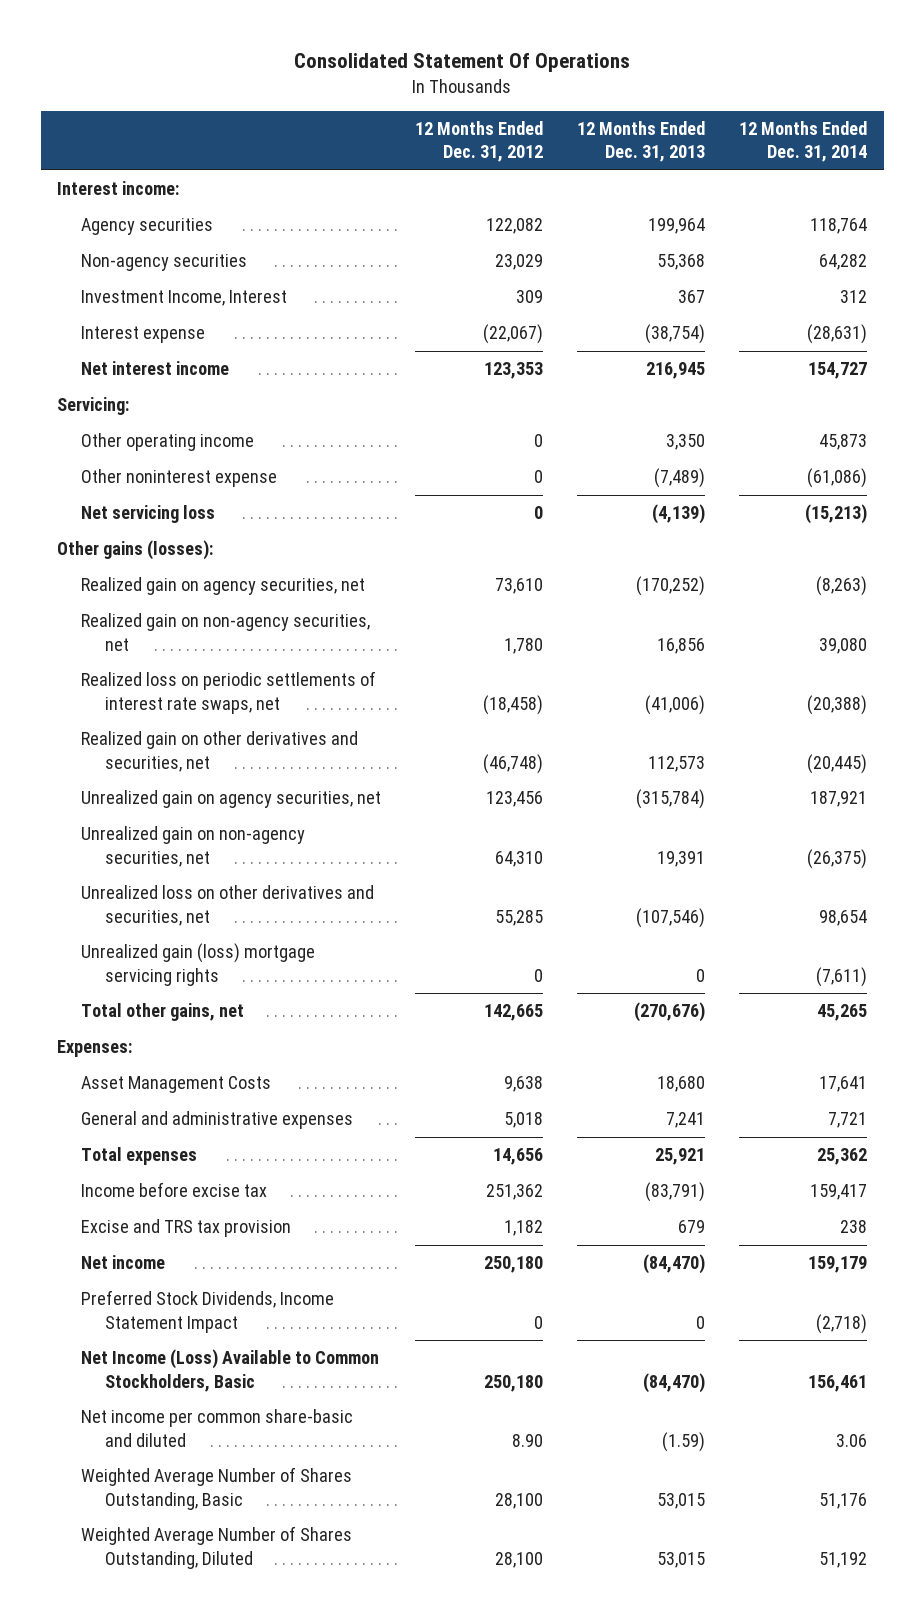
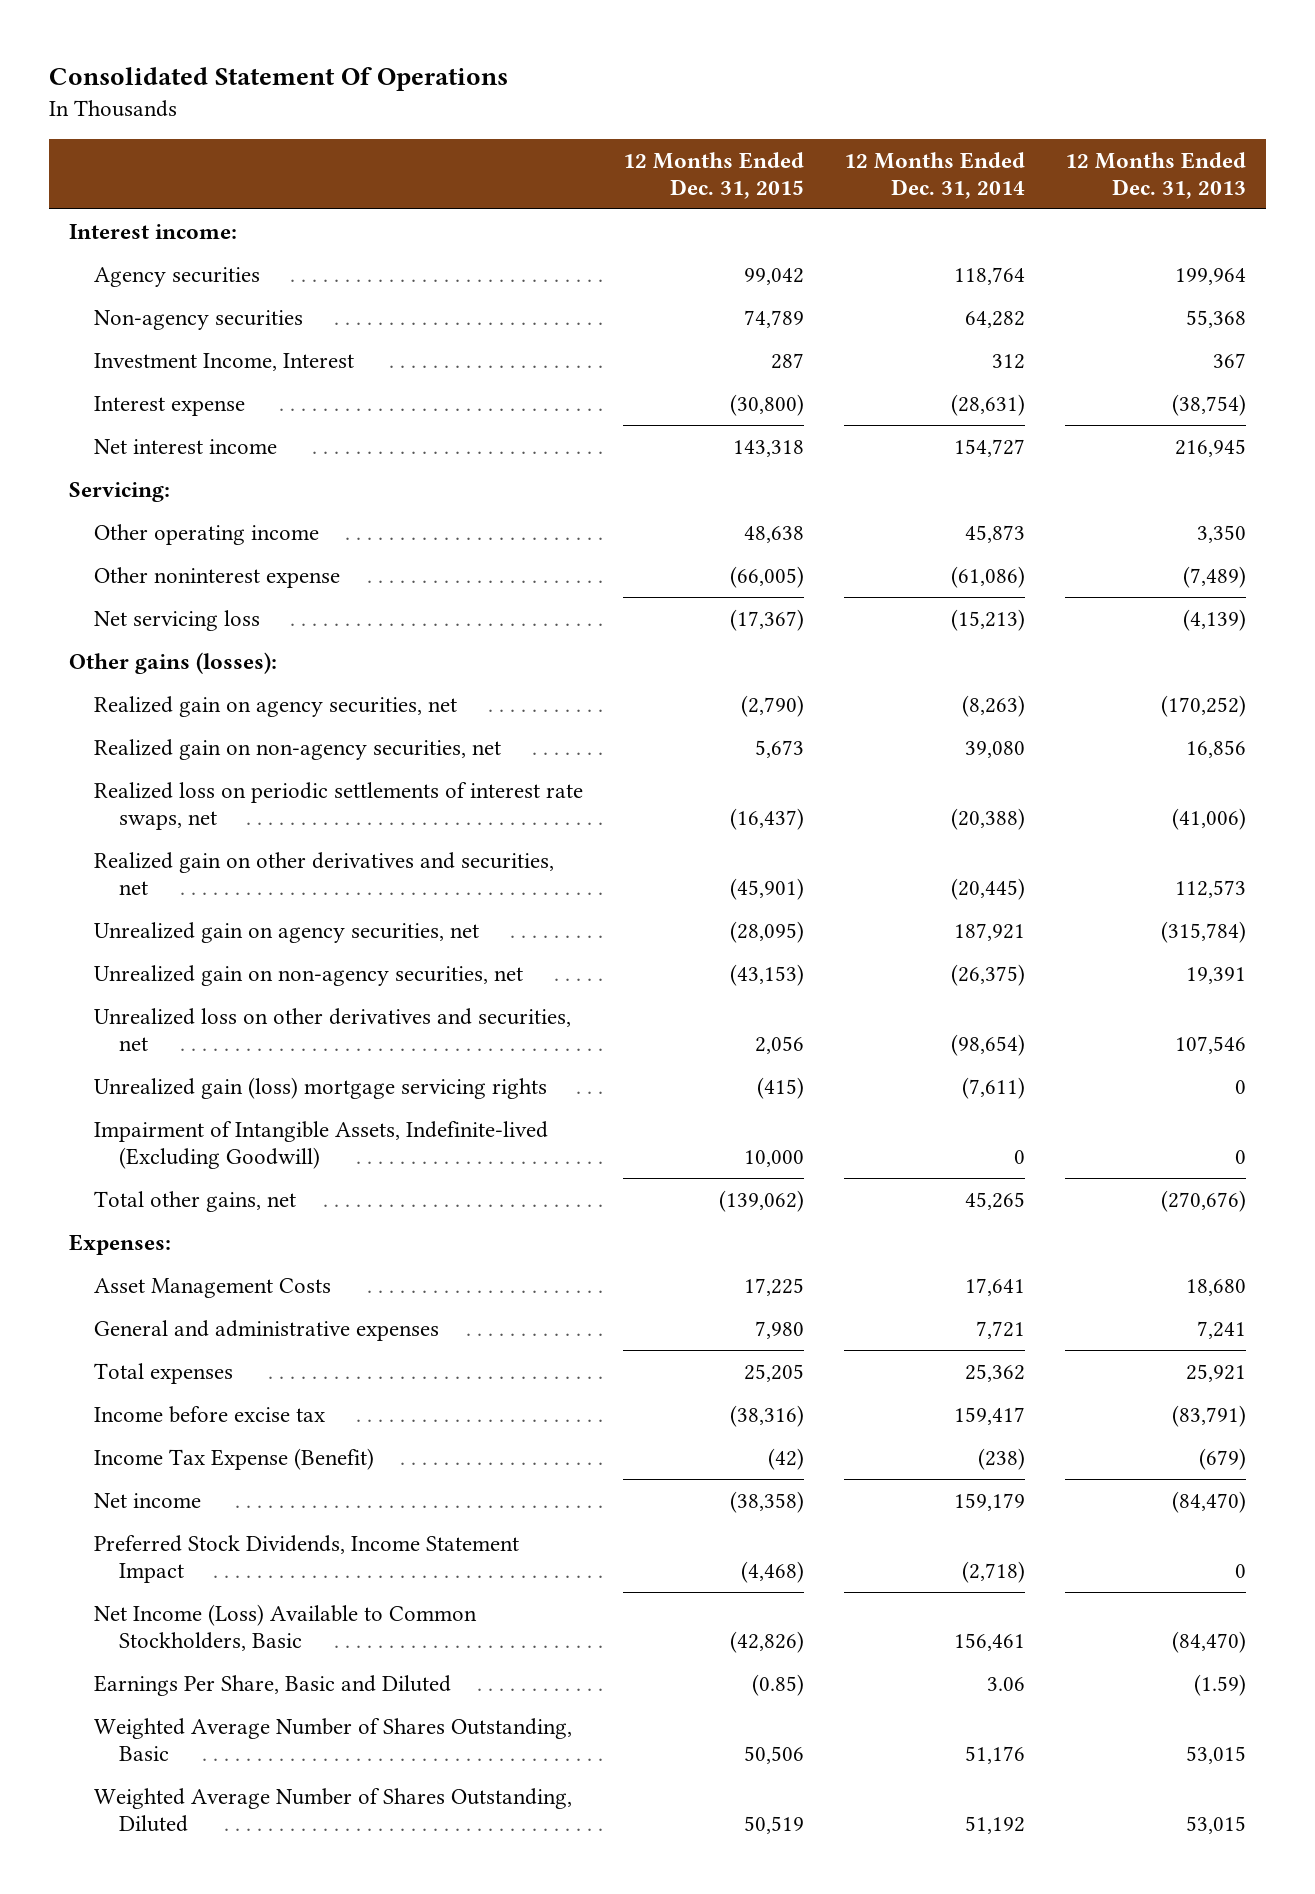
[415,120,544,163] 12 Months Ended Dec. 31, 2012 -> none
none -> [623,151,805,199] 12 Months Ended Dec. 31, 2015
[636,907,706,928] (107,546) -> [1175,1036,1247,1055] 107,546
[818,909,867,926] 98,654 -> [951,1034,1026,1057] (98,654)
none -> [94,1120,549,1170] Impairment of Intangible Assets, Indefinite-lived (Excluding Goodwill)
[81,1219,292,1238] Excise and TRS tax provision -> none
none -> [94,1447,375,1470] Income Tax Expense (Benefit)
[81,1409,354,1447] Net income per common share-basic and diluted -> [94,1674,452,1696] Earnings Per Share, Basic and Diluted

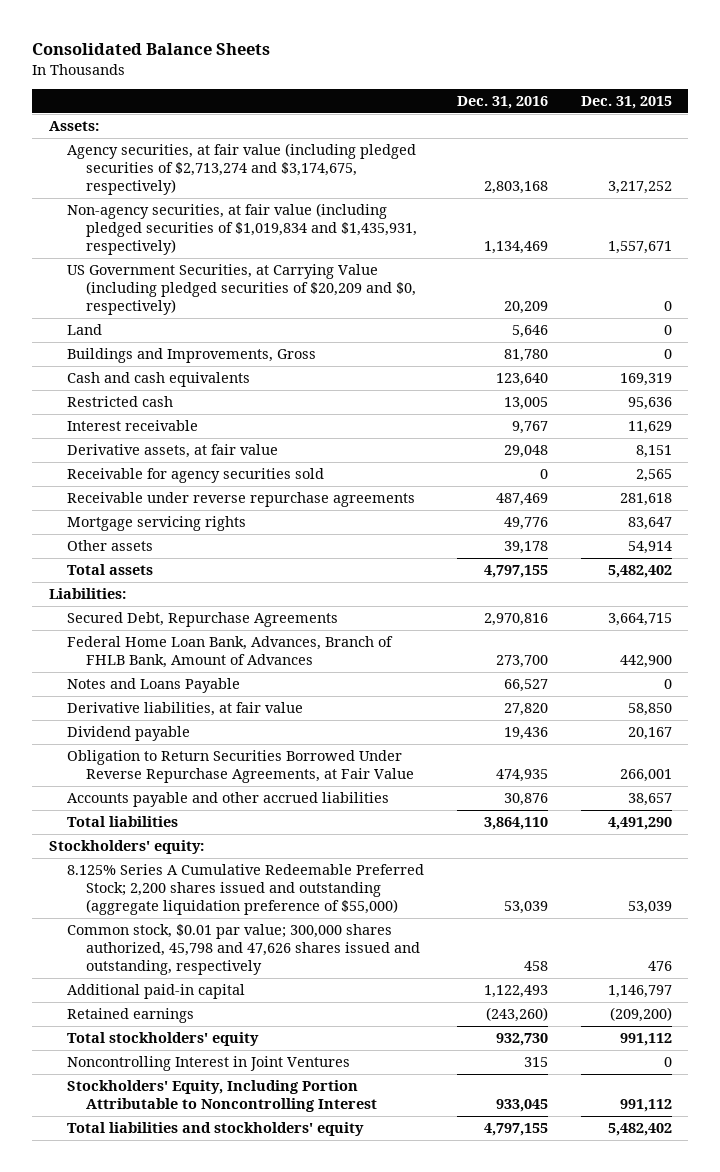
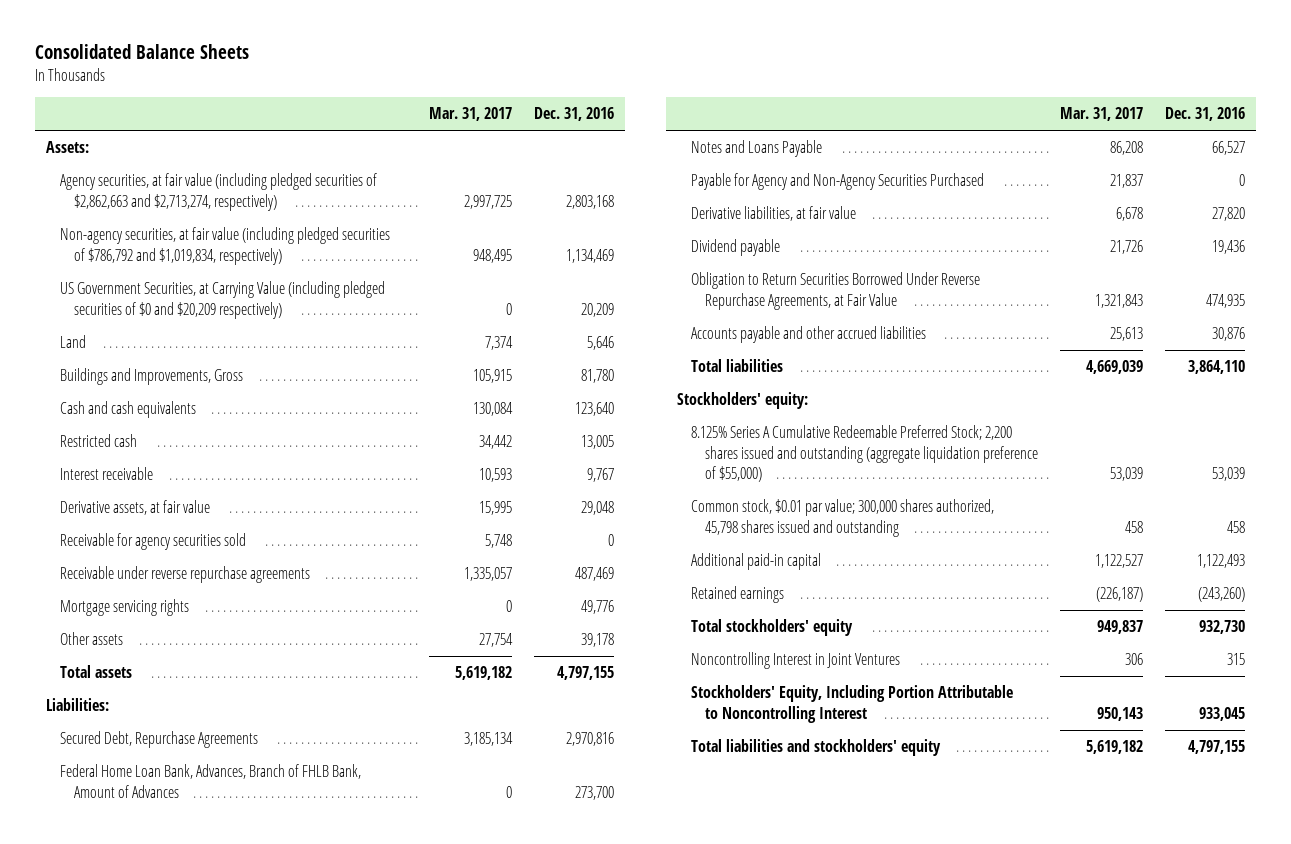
[580,96,672,110] Dec. 31, 2015 -> none
none -> [428,107,512,122] Mar. 31, 2017
[67,143,417,196] Agency securities, at fair value (including pledged securities of $2,713,274 and $3,174,675, respectively) -> [59,173,377,211] Agency securities, at fair value (including pledged securities of $2,862,663 and $2,713,274, respectively)
[67,203,417,256] Non-agency securities, at fair value (including pledged securities of $1,019,834 and $1,435,931, respectively) -> [59,227,390,265] Non-agency securities, at fair value (including pledged securities of $786,792 and $1,019,834, respectively)
[67,264,416,316] US Government Securities, at Carrying Value (including pledged securities of $20,209 and $0, respectively) -> [59,281,385,319] US Government Securities, at Carrying Value (including pledged securities of $0 and $20,209 respectively)
none -> [690,173,984,191] Payable for Agency and Non-Agency Securities Purchased
[67,924,420,976] Common stock, $0.01 par value; 300,000 shares authorized, 45,798 and 47,626 shares issued and outstanding, respectively -> [690,499,994,537] Common stock, $0.01 par value; 300,000 shares authorized, 45,798 shares issued and outstanding

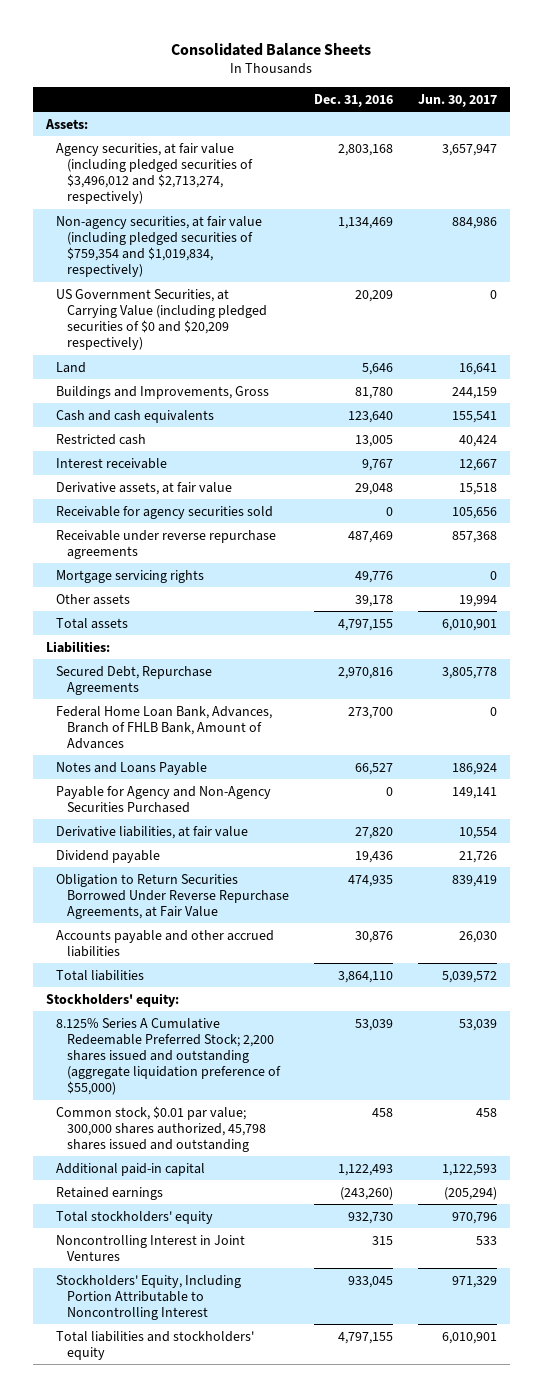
[428,107,512,122] Mar. 31, 2017 -> none
none -> [418,93,498,107] Jun. 30, 2017
[59,173,377,211] Agency securities, at fair value (including pledged securities of $2,862,663 and $2,713,274, respectively) -> [56,142,253,205] Agency securities, at fair value (including pledged securities of $3,496,012 and $2,713,274, respectively)
[59,227,390,265] Non-agency securities, at fair value (including pledged securities of $786,792 and $1,019,834, respectively) -> [56,215,263,278] Non-agency securities, at fair value (including pledged securities of $759,354 and $1,019,834, respectively)

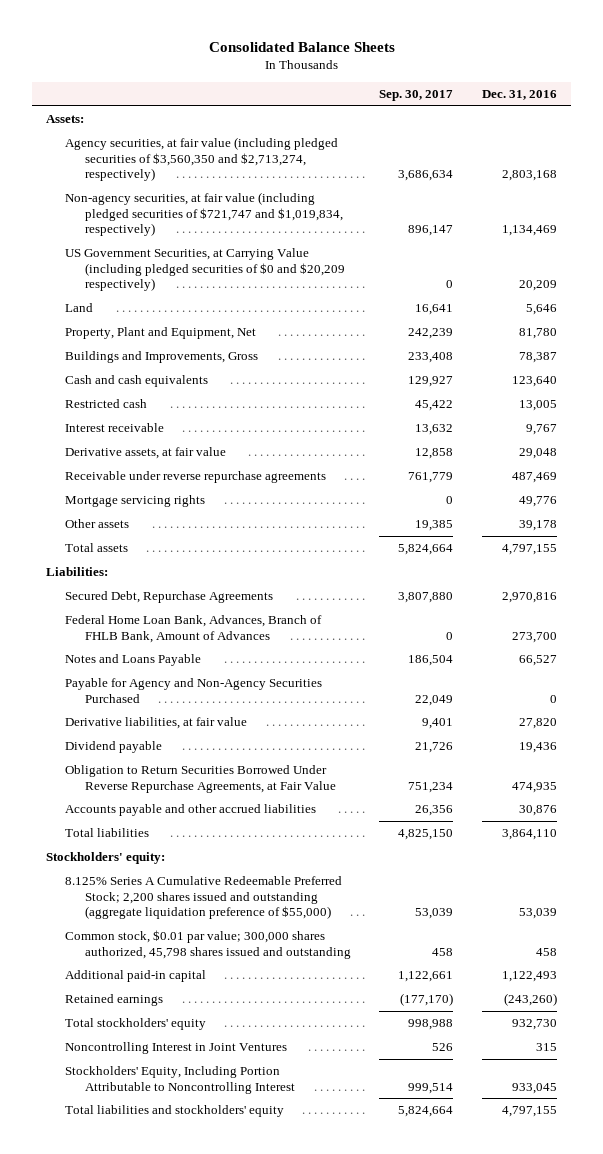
[418,93,498,107] Jun. 30, 2017 -> none
none -> [379,90,454,102] Sep. 30, 2017
[56,142,253,205] Agency securities, at fair value (including pledged securities of $3,496,012 and $2,713,274, respectively) -> [65,137,339,182] Agency securities, at fair value (including pledged securities of $3,560,350 and $2,713,274, respectively)
[56,215,263,278] Non-agency securities, at fair value (including pledged securities of $759,354 and $1,019,834, respectively) -> [65,192,343,237] Non-agency securities, at fair value (including pledged securities of $721,747 and $1,019,834, respectively)
none -> [65,327,257,340] Property, Plant and Equipment, Net
[354,386,393,399] 81,780 -> [519,352,558,364] 78,387
[56,505,274,519] Receivable for agency securities sold -> none

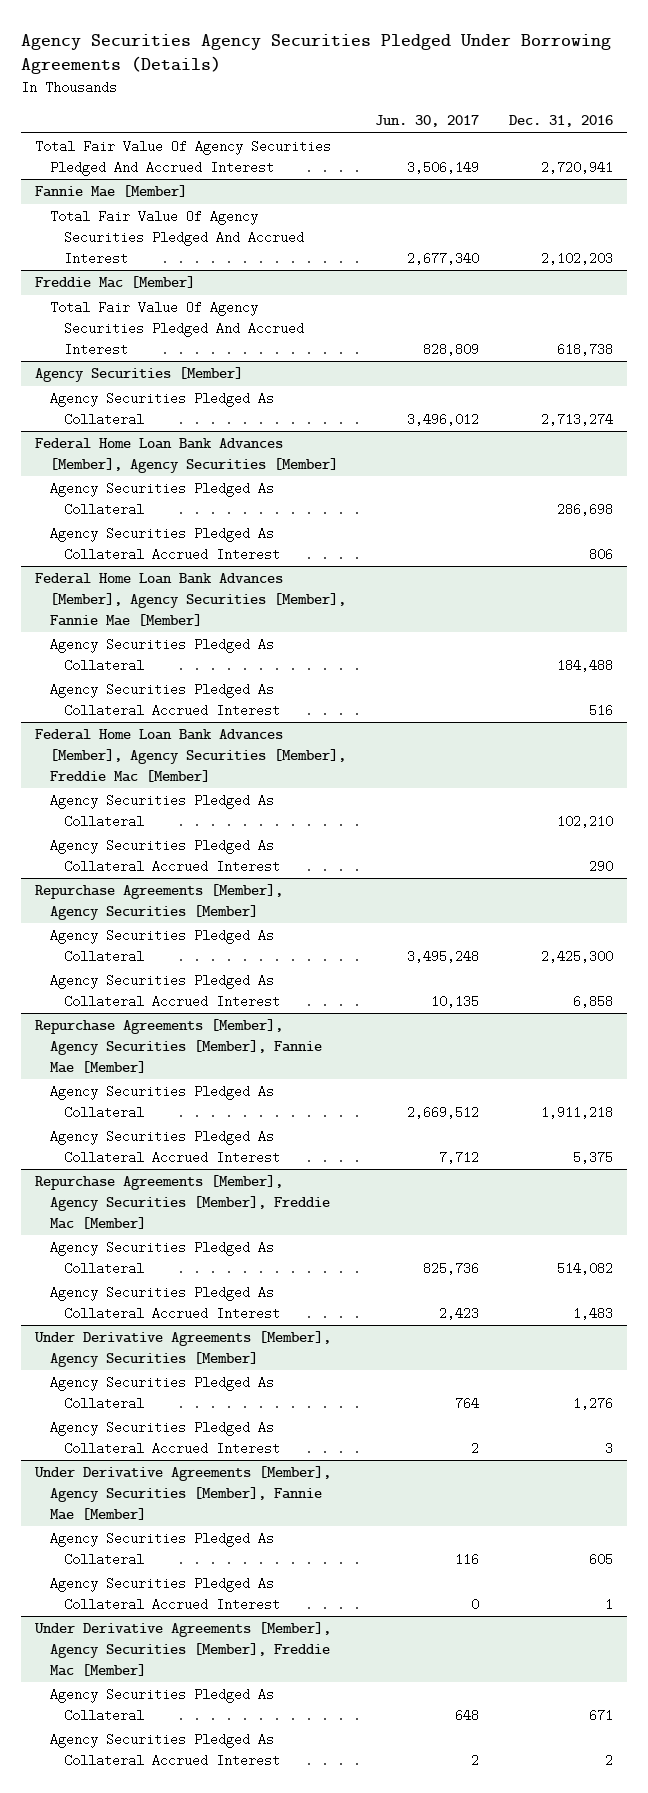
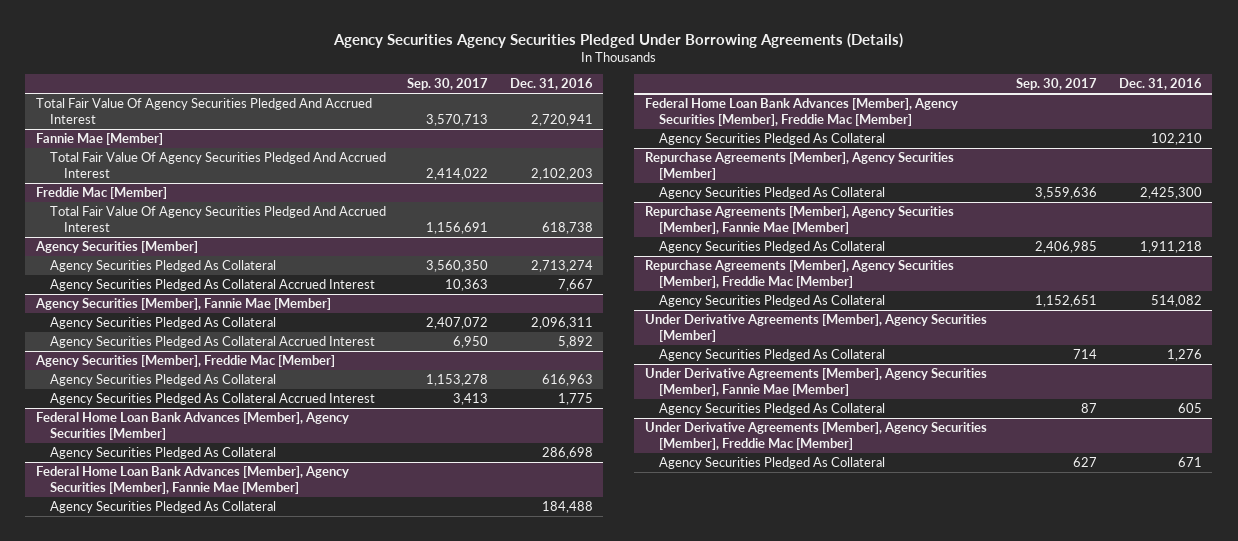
[375,115,480,128] Jun. 30, 2017 -> none
none -> [407,78,489,91] Sep. 30, 2017
none -> [49,279,375,292] Agency Securities Pledged As Collateral Accrued Interest
none -> [35,298,332,311] Agency Securities [Member], Fannie Mae [Member]
none -> [49,317,276,330] Agency Securities Pledged As Collateral
none -> [49,336,375,349] Agency Securities Pledged As Collateral Accrued Interest
none -> [35,355,336,368] Agency Securities [Member], Freddie Mac [Member]
none -> [49,374,276,387] Agency Securities Pledged As Collateral
none -> [49,393,375,406] Agency Securities Pledged As Collateral Accrued Interest
[49,527,281,561] Agency Securities Pledged As Collateral Accrued Interest -> none
[49,683,281,717] Agency Securities Pledged As Collateral Accrued Interest -> none
[49,839,281,873] Agency Securities Pledged As Collateral Accrued Interest -> none
[49,974,281,1008] Agency Securities Pledged As Collateral Accrued Interest -> none
[49,1130,281,1164] Agency Securities Pledged As Collateral Accrued Interest -> none
[49,1286,281,1320] Agency Securities Pledged As Collateral Accrued Interest -> none
[49,1421,281,1455] Agency Securities Pledged As Collateral Accrued Interest -> none
[49,1577,281,1611] Agency Securities Pledged As Collateral Accrued Interest -> none
[49,1733,281,1767] Agency Securities Pledged As Collateral Accrued Interest -> none

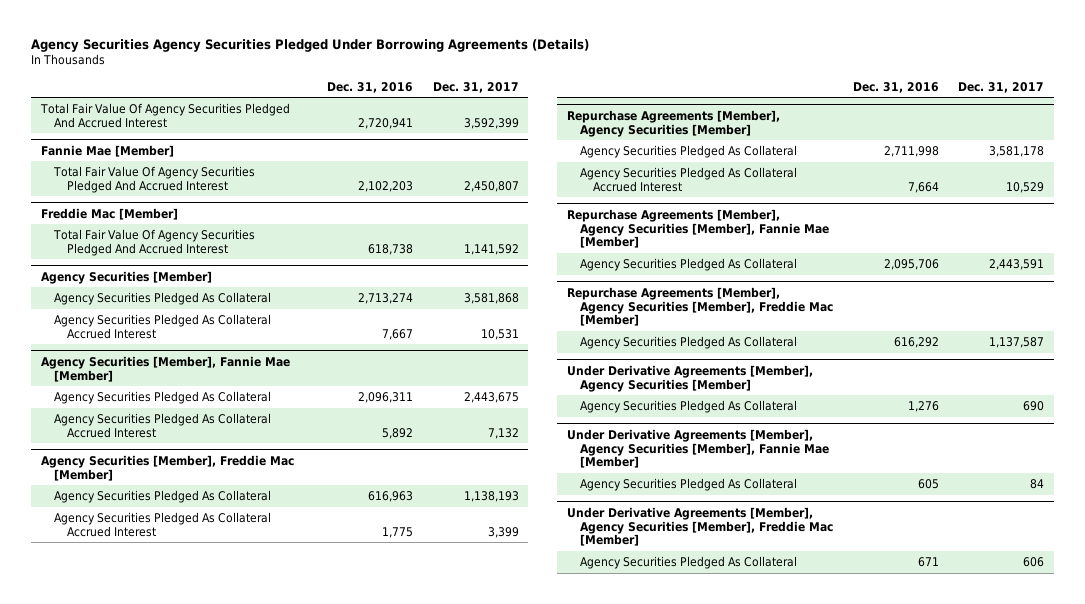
[407,78,489,91] Sep. 30, 2017 -> none
none -> [432,81,519,93] Dec. 31, 2017
[36,412,350,440] Federal Home Loan Bank Advances [Member], Agency Securities [Member] -> none
[49,447,276,460] Agency Securities Pledged As Collateral -> none
[36,466,350,494] Federal Home Loan Bank Advances [Member], Agency Securities [Member], Fannie Mae [Member] -> none
[49,501,276,514] Agency Securities Pledged As Collateral -> none
[645,98,959,126] Federal Home Loan Bank Advances [Member], Agency Securities [Member], Freddie Mac [Member] -> none
[658,133,885,146] Agency Securities Pledged As Collateral -> none
[1139,187,1202,200] 2,425,300 -> [883,145,939,157] 2,711,998
none -> [579,166,797,192] Agency Securities Pledged As Collateral Accrued Interest
[1139,241,1202,254] 1,911,218 -> [883,258,939,270] 2,095,706
[1150,295,1202,308] 514,082 -> [893,336,939,348] 616,292

